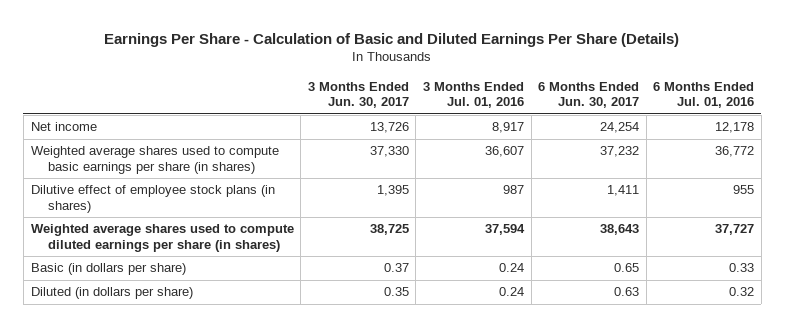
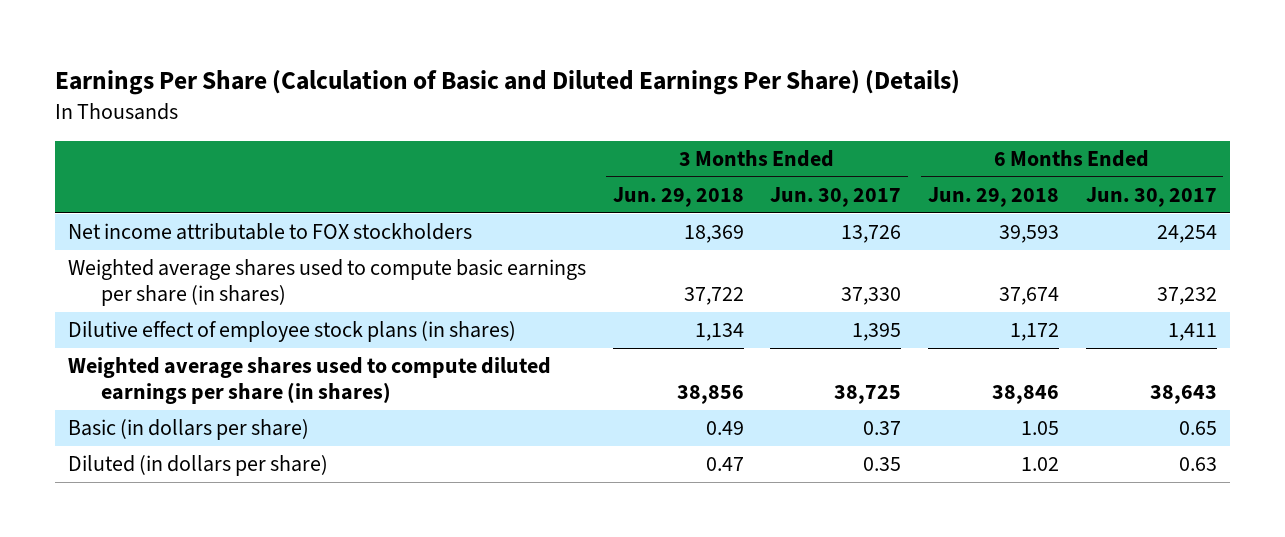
[104,32,680,47] Earnings Per Share - Calculation of Basic and Diluted Earnings Per Share (Details) -> [54,70,960,96] Earnings Per Share (Calculation of Basic and Diluted Earnings Per Share) (Details)
[422,81,524,109] 3 Months Ended Jul. 01, 2016 -> none
[653,81,755,109] 6 Months Ended Jul. 01, 2016 -> none
none -> [612,187,744,208] Jun. 29, 2018
none -> [927,187,1059,208] Jun. 29, 2018
[30,122,97,132] Net income -> [68,223,473,241] Net income attributable to FOX stockholders

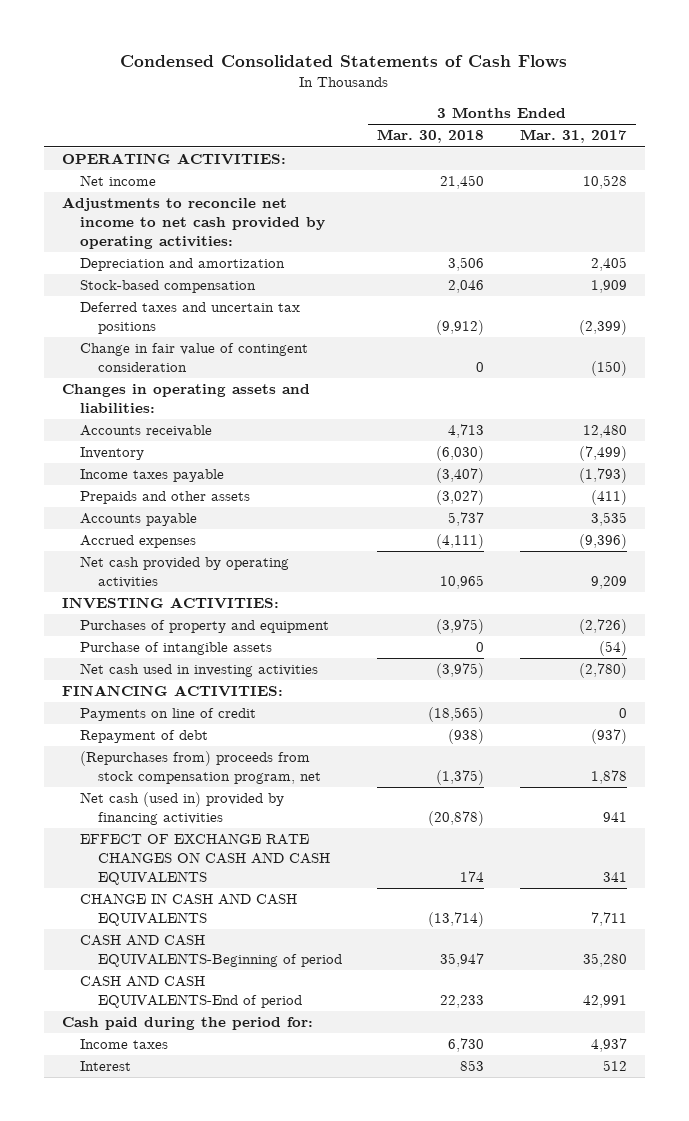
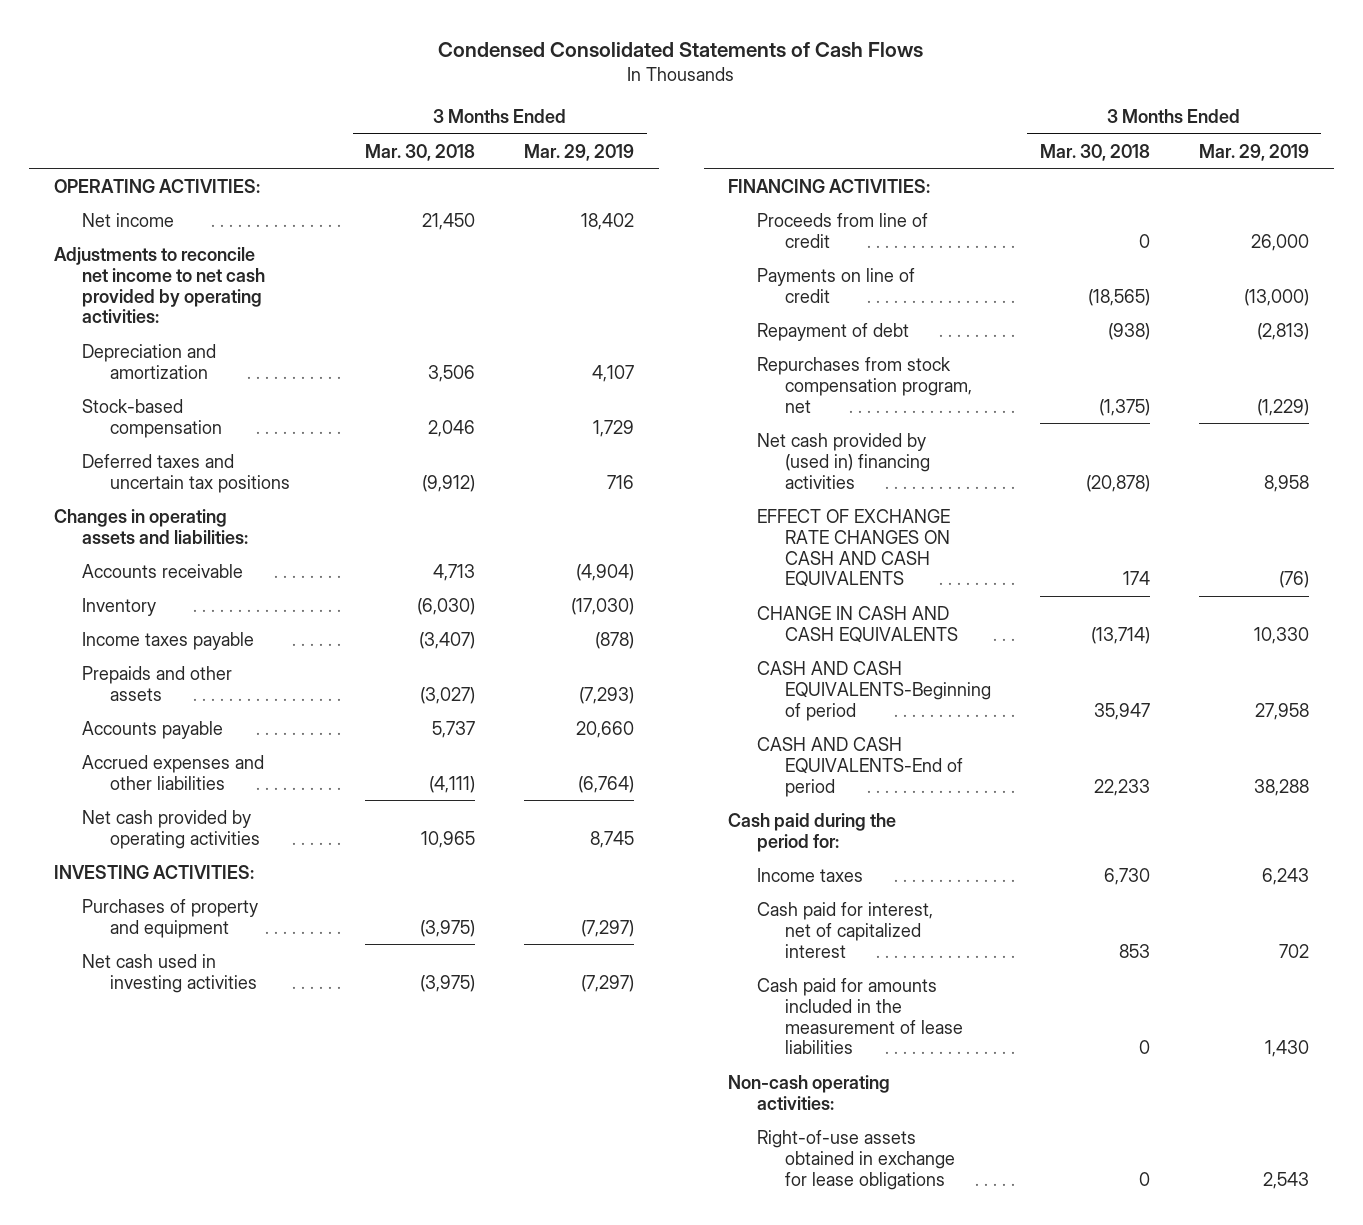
[519,129,627,144] Mar. 31, 2017 -> none
none -> [524,143,635,161] Mar. 29, 2019
[79,343,308,372] Change in fair value of contingent consideration -> none
[79,535,196,549] Accrued expenses -> [81,754,264,790] Accrued expenses and other liabilities
[79,642,272,656] Purchase of intangible assets -> none
none -> [756,212,928,248] Proceeds from line of credit
[79,751,321,784] (Repurchases from) proceeds from stock compensation program, net -> [756,356,972,413] Repurchases from stock compensation program, net
[79,792,284,825] Net cash (used in) provided by financing activities -> [756,432,930,489] Net cash provided by (used in) financing activities
[79,1061,131,1072] Interest -> [756,901,933,958] Cash paid for interest, net of capitalized interest
none -> [756,977,963,1055] Cash paid for amounts included in the measurement of lease liabilities
none -> [728,1074,891,1110] Non-cash operating activities:
none -> [756,1129,955,1190] Right-of-use assets obtained in exchange for lease obligations

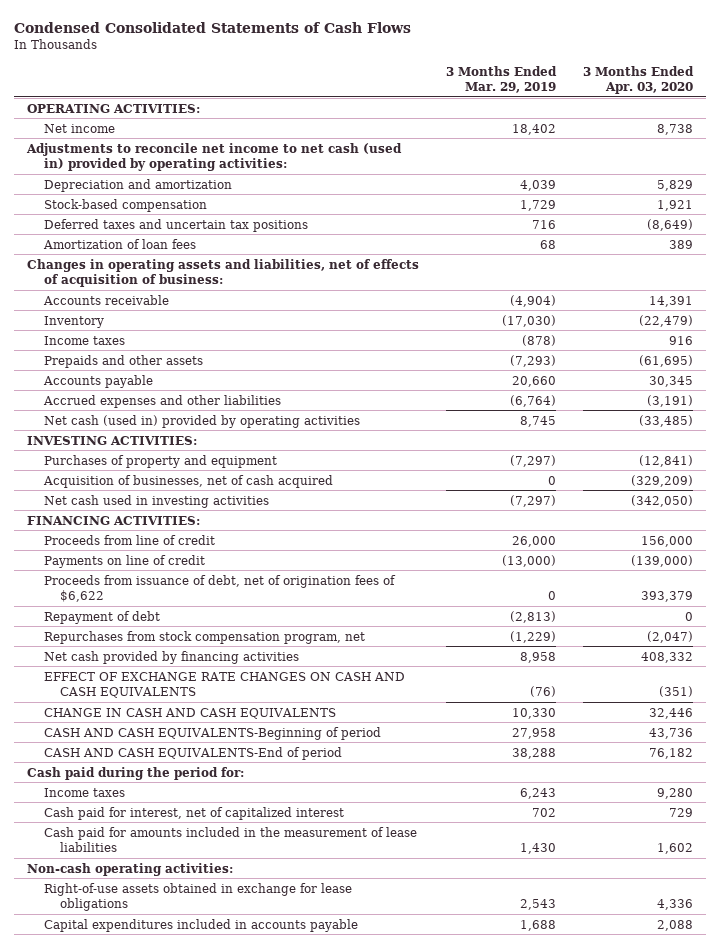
[365,143,476,161] Mar. 30, 2018 -> none
none -> [582,65,694,95] 3 Months Ended Apr. 03, 2020
[53,246,265,324] Adjustments to reconcile net income to net cash provided by operating activities: -> [26,142,403,171] Adjustments to reconcile net income to net cash (used in) provided by operating activities:
[592,364,635,382] 4,107 -> [519,179,556,191] 4,039
none -> [42,238,196,249] Amortization of loan fees
[53,508,248,544] Changes in operating assets and liabilities: -> [27,258,420,287] Changes in operating assets and liabilities, net of effects of acquisition of business:
[81,631,254,650] Income taxes payable -> [43,335,125,345] Income taxes
[81,809,260,849] Net cash provided by operating activities -> [43,414,360,428] Net cash (used in) provided by operating activities
none -> [42,474,333,488] Acquisition of businesses, net of cash acquired
none -> [43,574,396,602] Proceeds from issuance of debt, net of origination fees of $6,622
[756,432,930,489] Net cash provided by (used in) financing activities -> [43,650,299,664] Net cash provided by financing activities
none -> [43,918,358,932] Capital expenditures included in accounts payable

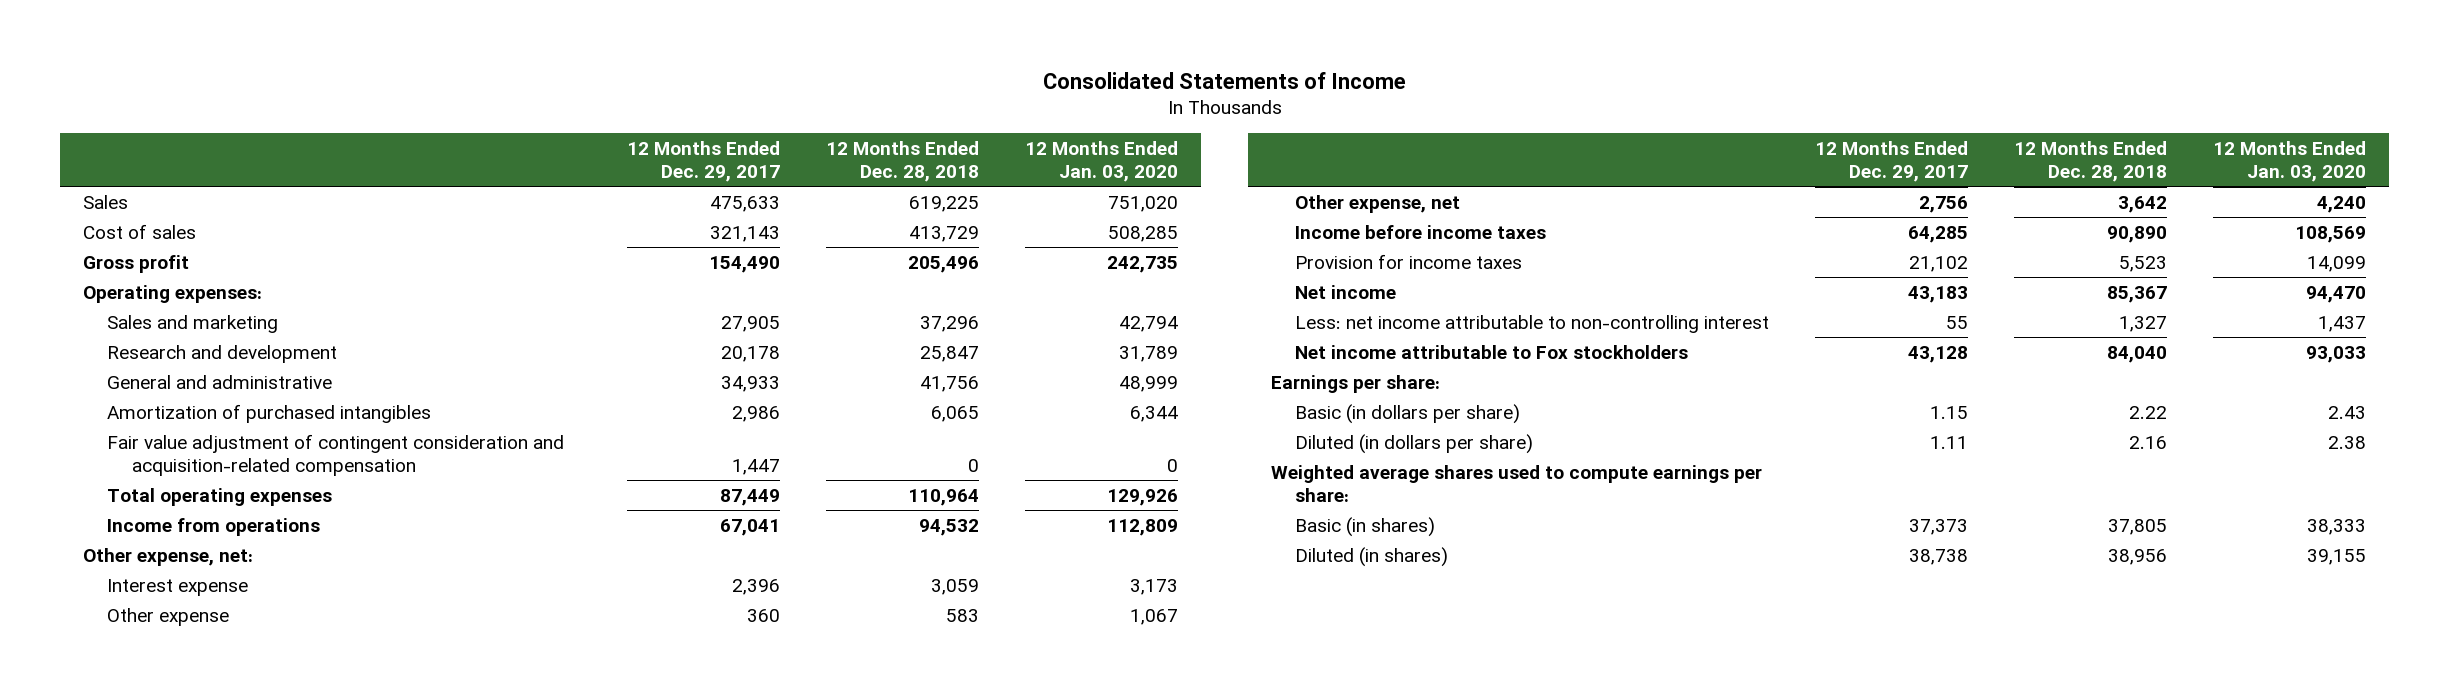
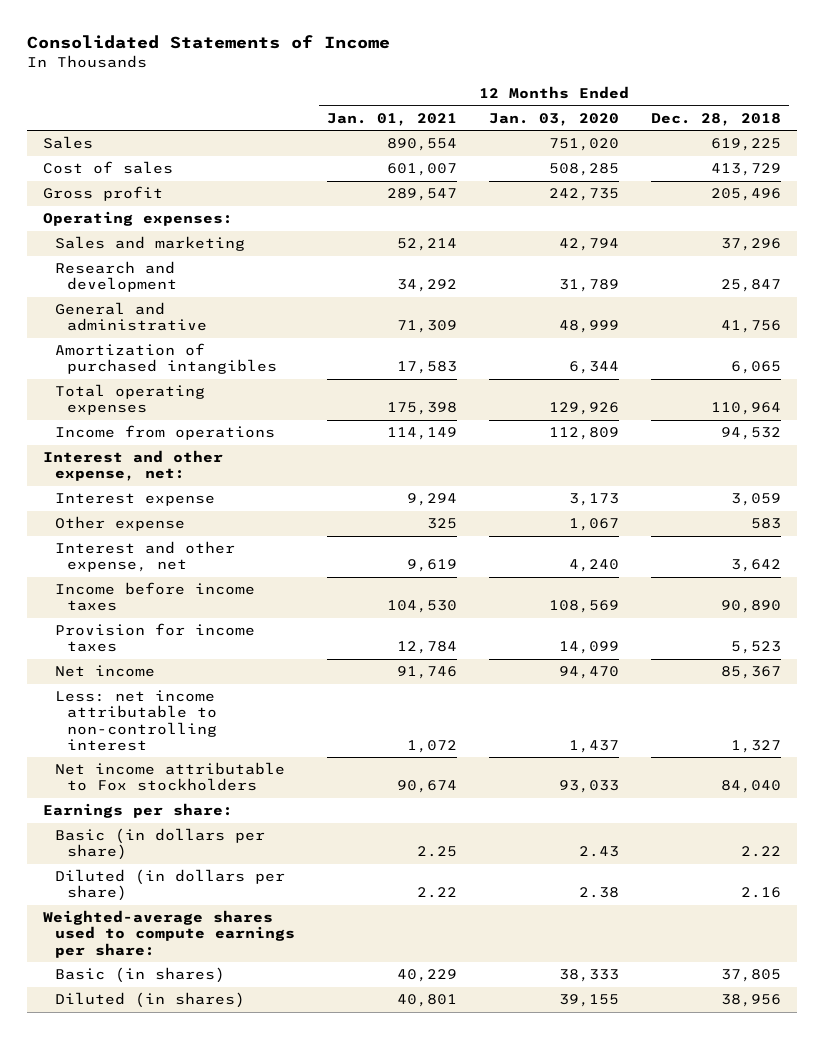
[627,140,781,183] 12 Months Ended Dec. 29, 2017 -> none
none -> [326,112,457,126] Jan. 01, 2021
[107,433,565,476] Fair value adjustment of contingent consideration and acquisition-related compensation -> none
[82,547,253,566] Other expense, net: -> [42,450,223,482] Interest and other expense, net:
[1295,194,1461,213] Other expense, net -> [54,541,235,573] Interest and other expense, net
[1270,464,1762,502] Weighted average shares used to compute earnings per share: -> [42,910,295,958] Weighted-average shares used to compute earnings per share:

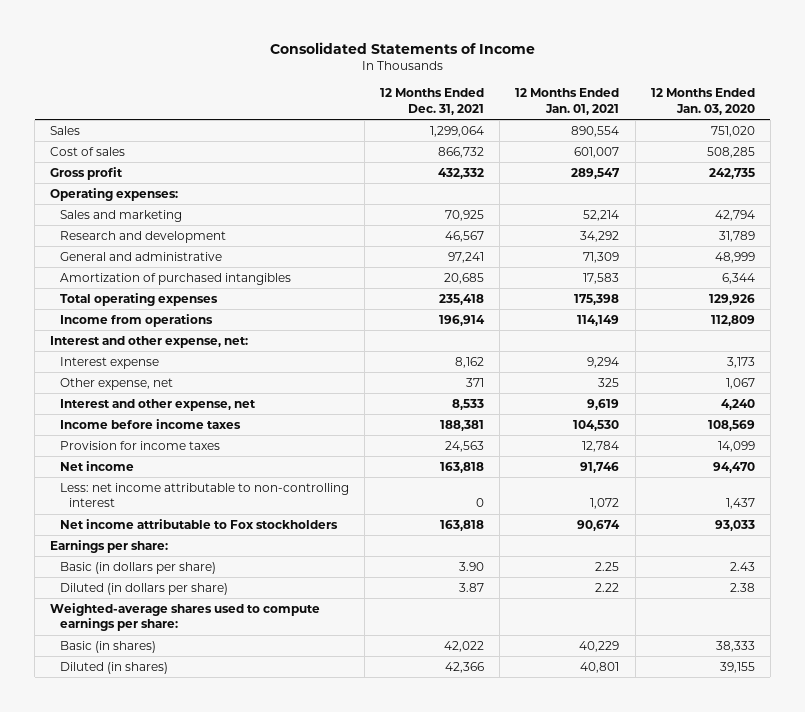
[650,112,781,126] Dec. 28, 2018 -> none
none -> [379,88,484,115] 12 Months Ended Dec. 31, 2021
[54,516,185,532] Other expense -> [59,377,173,390] Other expense, net

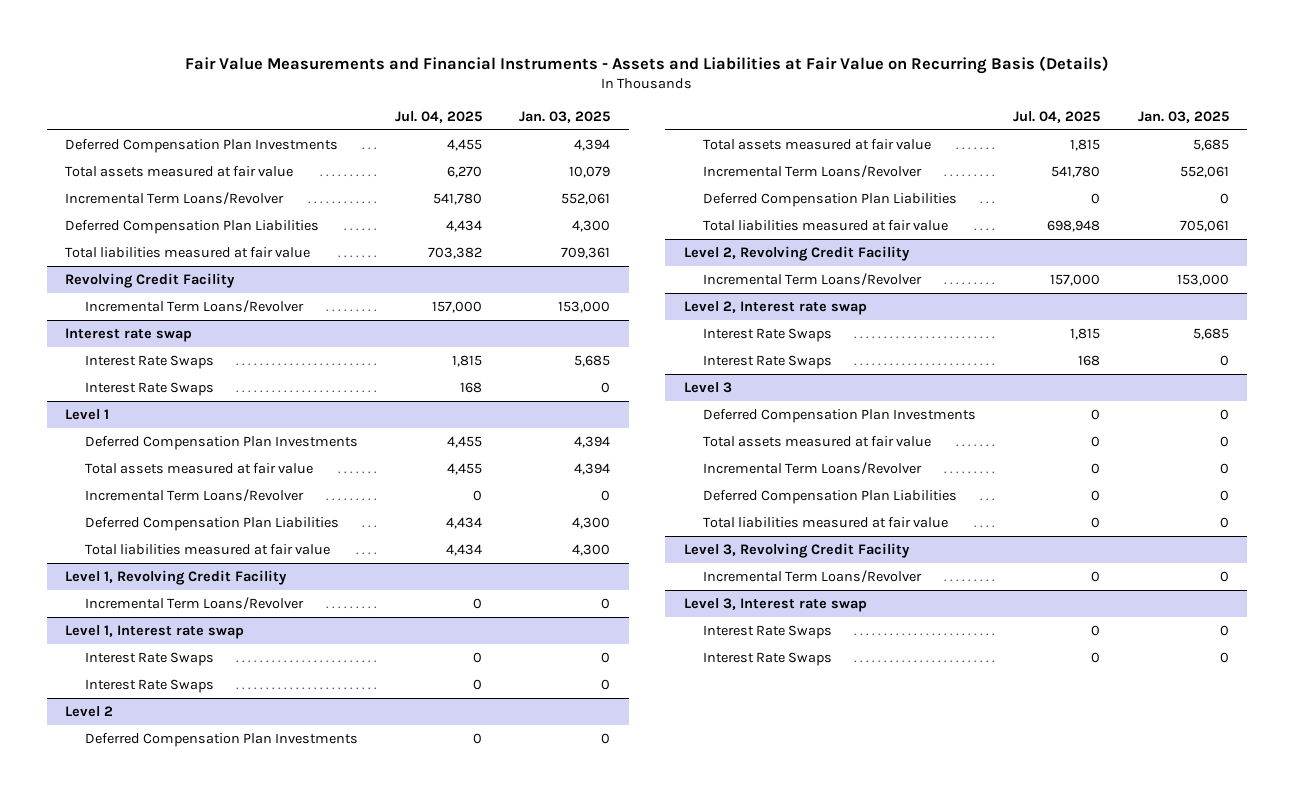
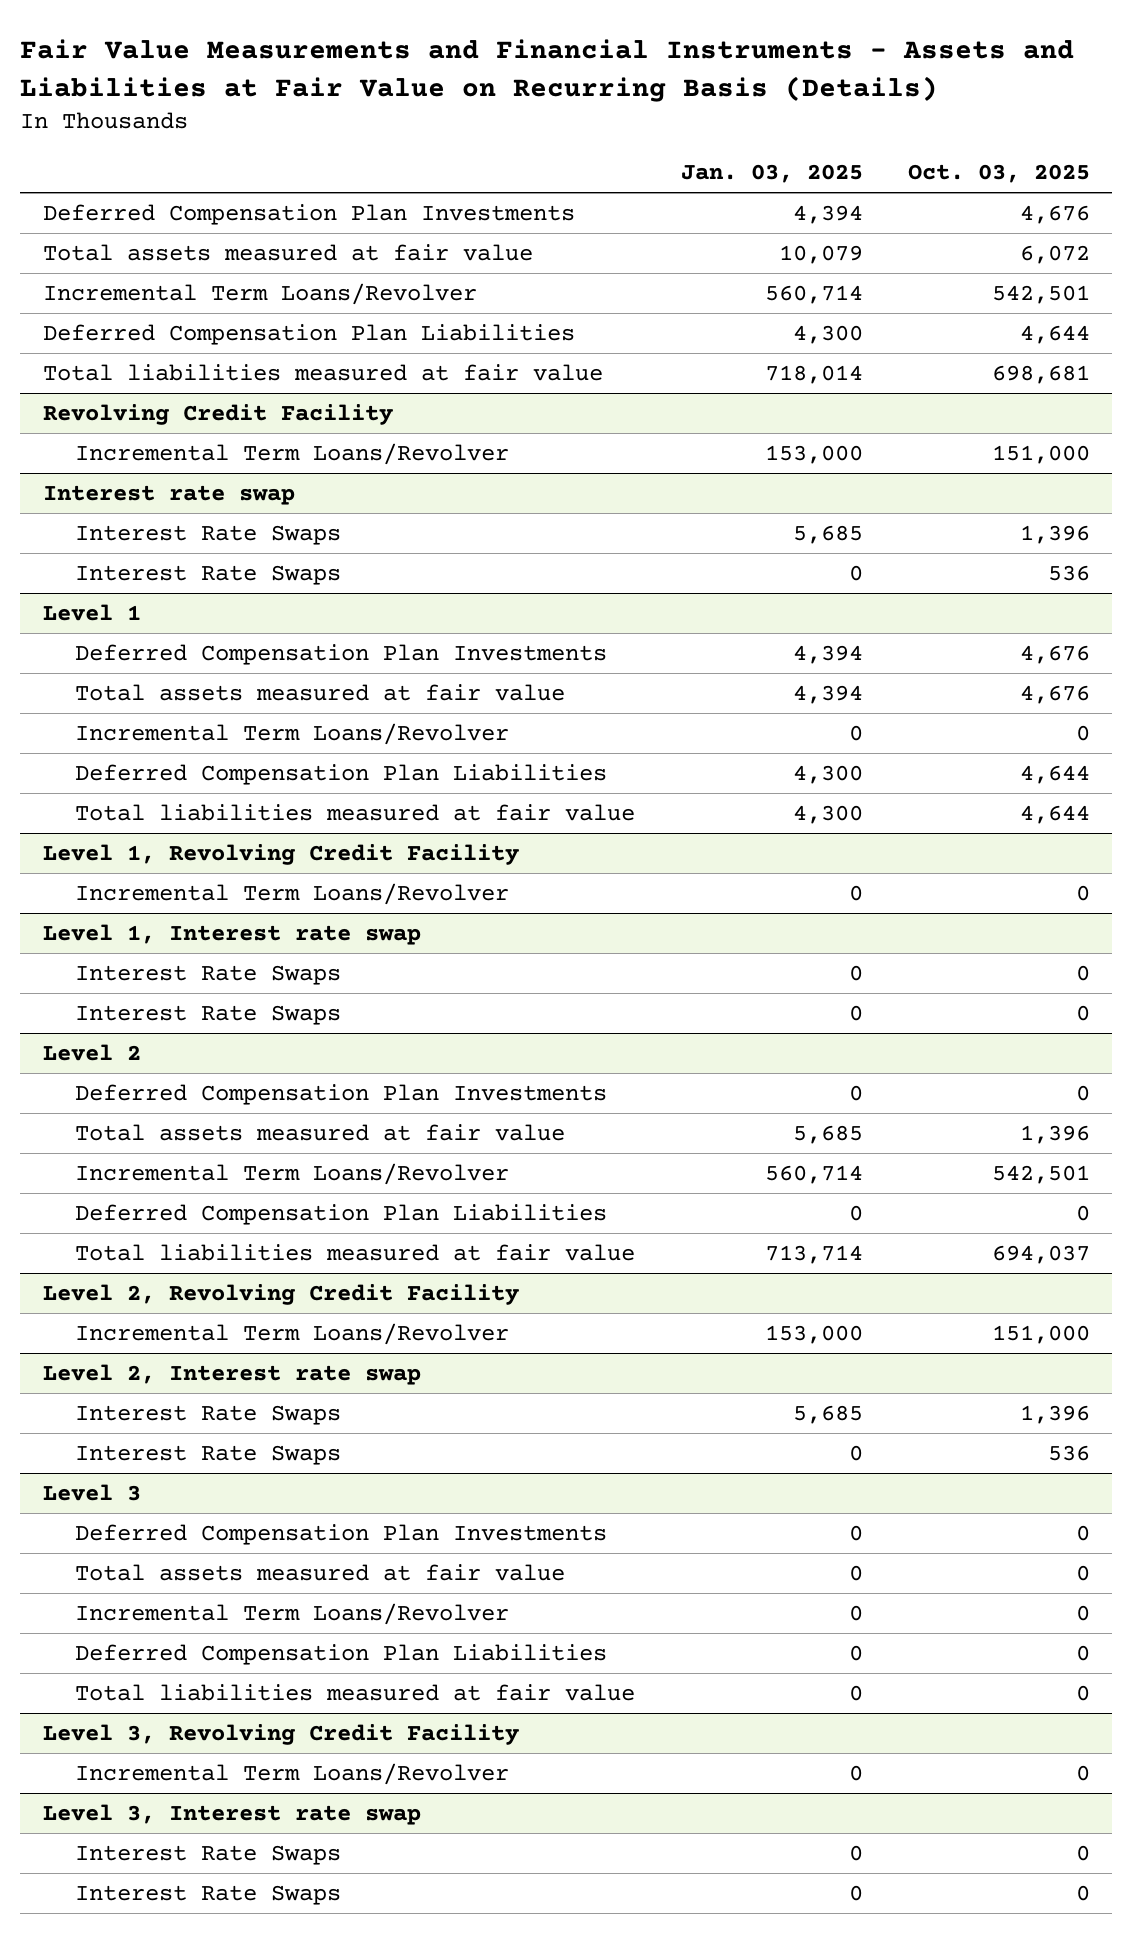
[395,110,483,123] Jul. 04, 2025 -> none
none -> [907,164,1090,184] Oct. 03, 2025
[561,193,611,206] 552,061 -> [764,284,863,304] 560,714
[561,247,611,260] 709,361 -> [764,364,863,384] 718,014
[1179,166,1229,179] 552,061 -> [764,1164,863,1184] 560,714
[1179,220,1229,233] 705,061 -> [764,1244,863,1264] 713,714

